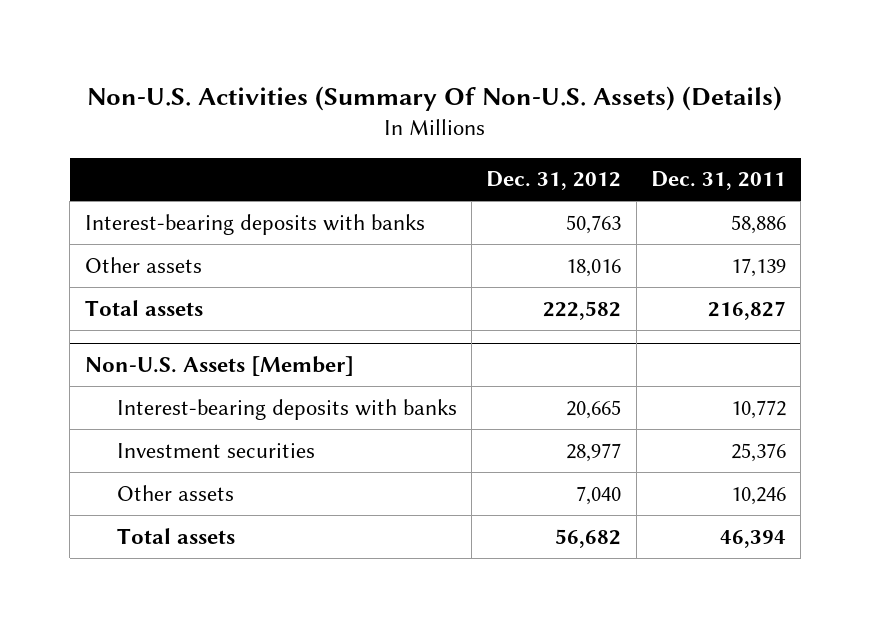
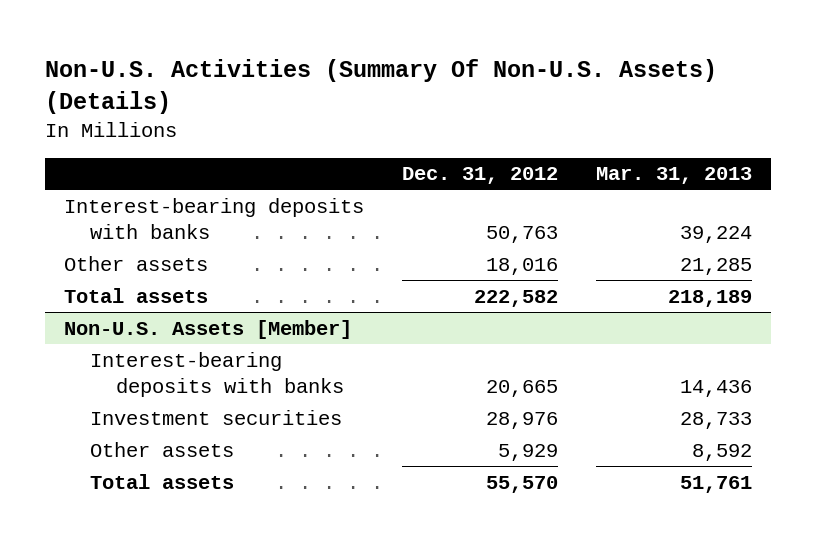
[650,171,786,191] Dec. 31, 2011 -> none
none -> [595,167,752,185] Mar. 31, 2013
[566,442,622,462] 28,977 -> [486,411,559,429] 28,976
[576,485,622,505] 7,040 -> [498,443,559,461] 5,929
[555,528,622,548] 56,682 -> [486,475,559,493] 55,570

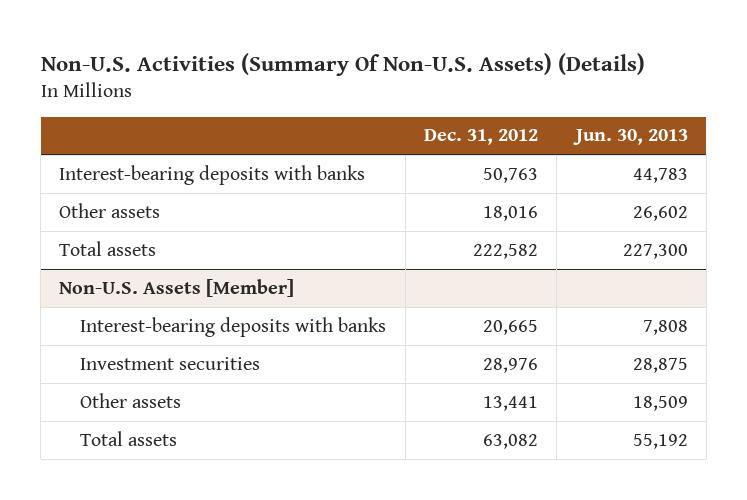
[595,167,752,185] Mar. 31, 2013 -> none
none -> [572,129,688,146] Jun. 30, 2013
[498,443,559,461] 5,929 -> [482,395,538,411] 13,441
[486,475,559,493] 55,570 -> [482,433,538,449] 63,082

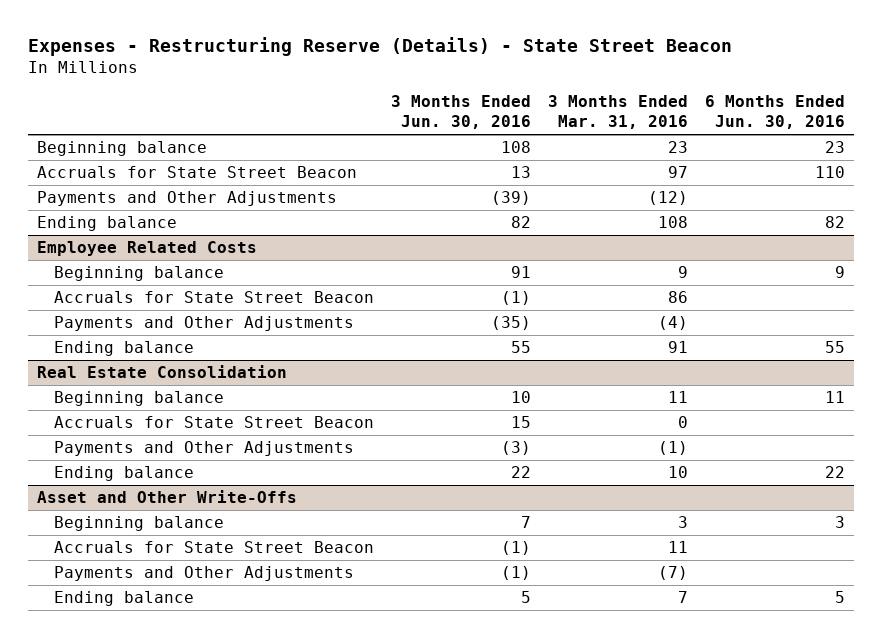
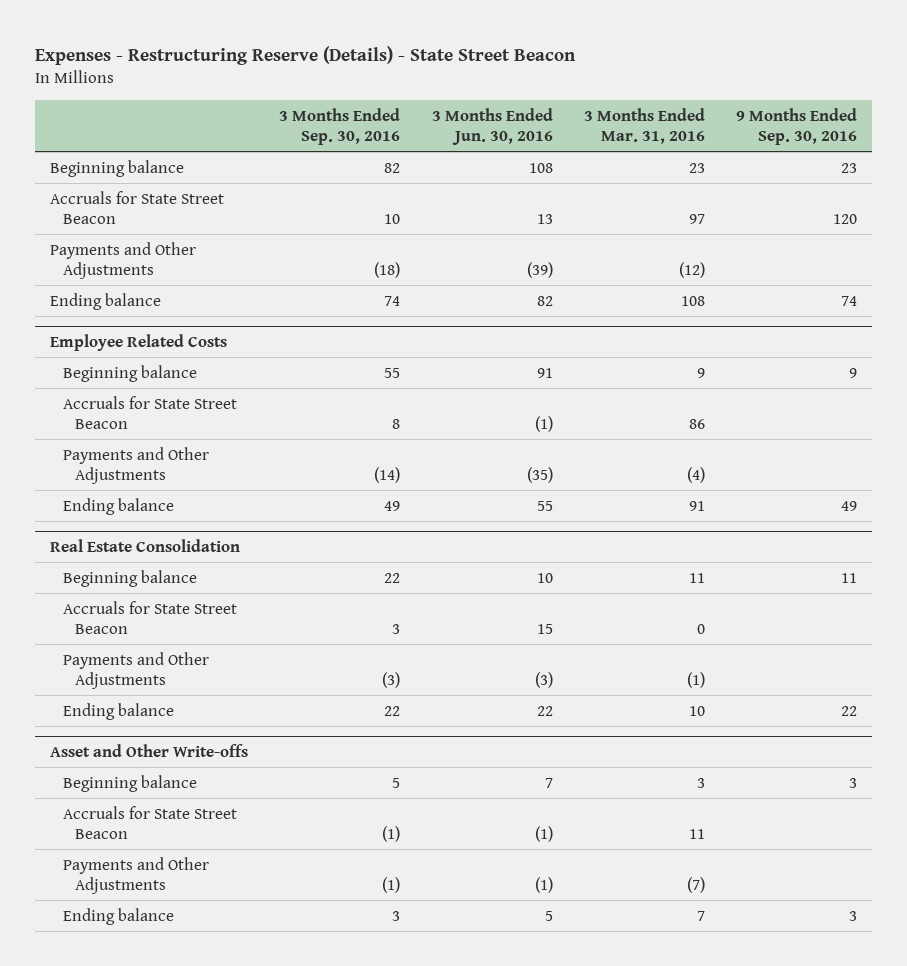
[705,95,846,130] 6 Months Ended Jun. 30, 2016 -> none
none -> [279,107,401,145] 3 Months Ended Sep. 30, 2016
none -> [735,107,857,145] 9 Months Ended Sep. 30, 2016
[36,490,297,504] Asset and Other Write-Offs -> [50,743,249,757] Asset and Other Write-offs

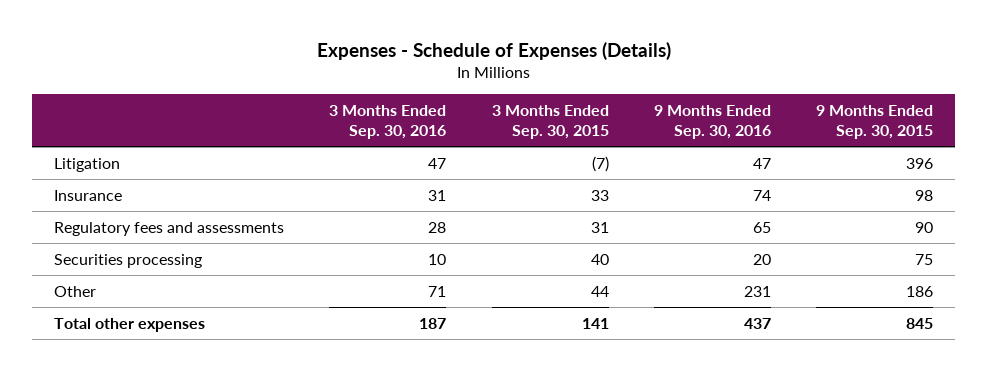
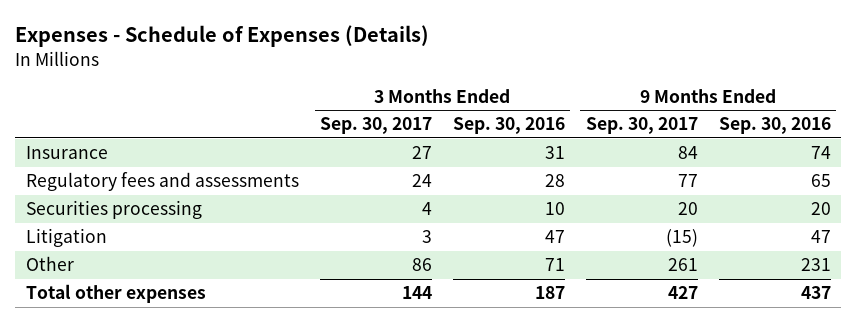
[491,104,609,139] 3 Months Ended Sep. 30, 2015 -> none
[815,104,933,139] 9 Months Ended Sep. 30, 2015 -> none
none -> [319,117,432,135] Sep. 30, 2017
none -> [585,117,698,135] Sep. 30, 2017
[54,157,121,172] Litigation -> [25,228,107,248] Litigation

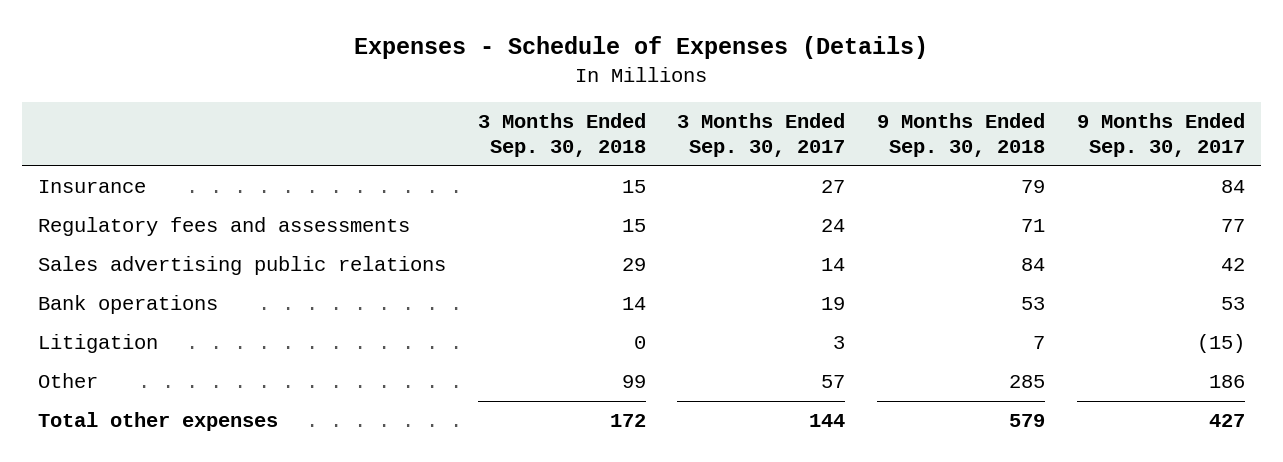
[452,117,565,135] Sep. 30, 2016 -> none
[718,117,831,135] Sep. 30, 2016 -> none
none -> [477,112,646,158] 3 Months Ended Sep. 30, 2018
none -> [877,112,1046,158] 9 Months Ended Sep. 30, 2018
[25,200,202,220] Securities processing -> none
none -> [37,256,446,276] Sales advertising public relations
none -> [37,295,218,315] Bank operations
[411,258,432,272] 86 -> [821,375,846,389] 57
[667,258,698,272] 261 -> [1208,375,1245,389] 186

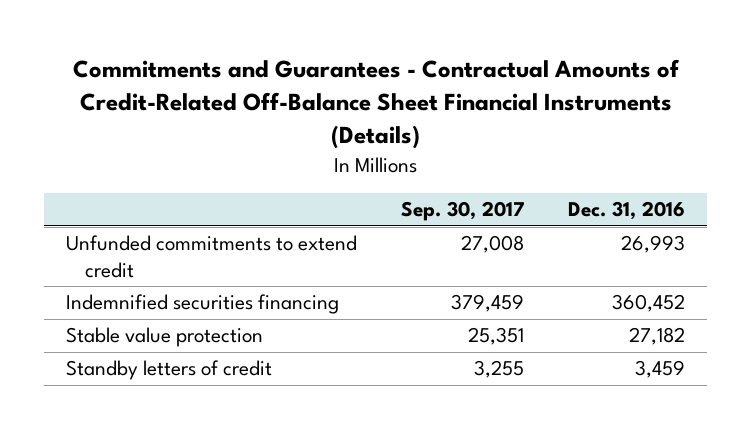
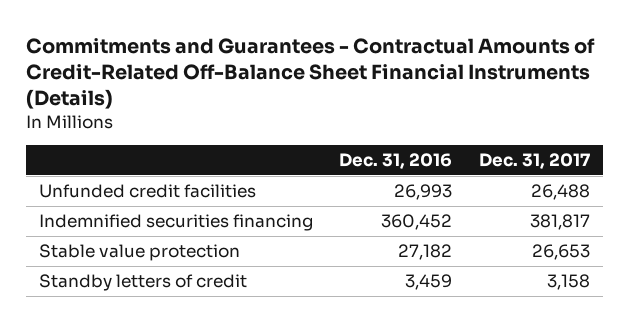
[401,201,525,222] Sep. 30, 2017 -> none
none -> [478,153,590,170] Dec. 31, 2017
[66,235,358,278] Unfunded commitments to extend credit -> [39,183,257,198] Unfunded credit facilities

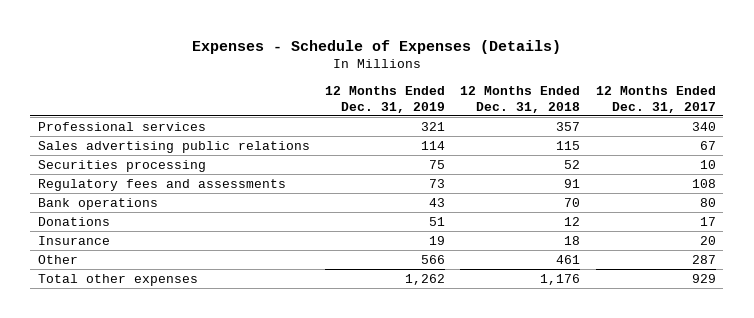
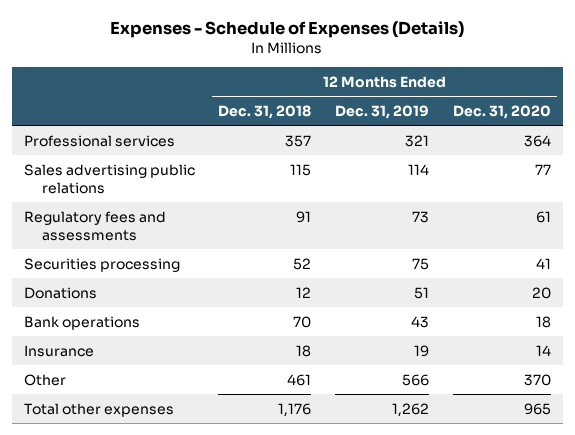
[595,86,716,113] 12 Months Ended Dec. 31, 2017 -> none
none -> [452,105,551,120] Dec. 31, 2020
[37,159,206,172] Securities processing -> [23,257,180,272] Securities processing
[37,197,158,210] Bank operations -> [23,315,140,330] Bank operations

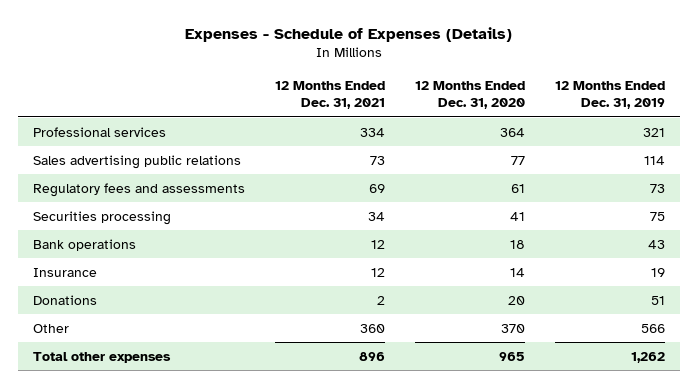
[218,105,312,120] Dec. 31, 2018 -> none
none -> [274,80,385,110] 12 Months Ended Dec. 31, 2021
[23,286,97,299] Donations -> [33,294,98,305] Donations

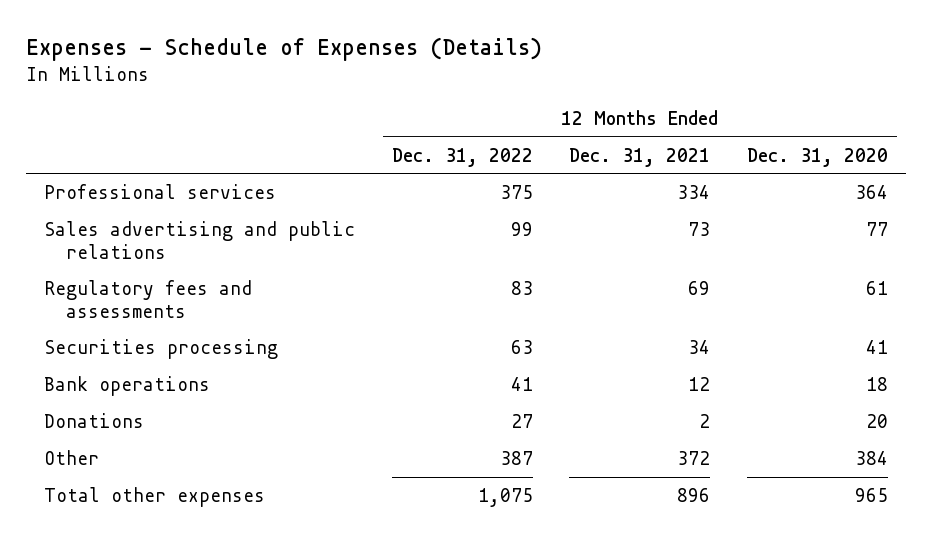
[554,80,665,110] 12 Months Ended Dec. 31, 2019 -> none
none -> [391,147,533,167] Dec. 31, 2022
[33,154,242,169] Sales advertising public relations -> [44,220,356,259] Sales advertising and public relations
[33,267,98,277] Insurance -> none
[359,323,385,333] 360 -> [677,450,711,465] 372
[500,323,525,333] 370 -> [855,450,889,465] 384

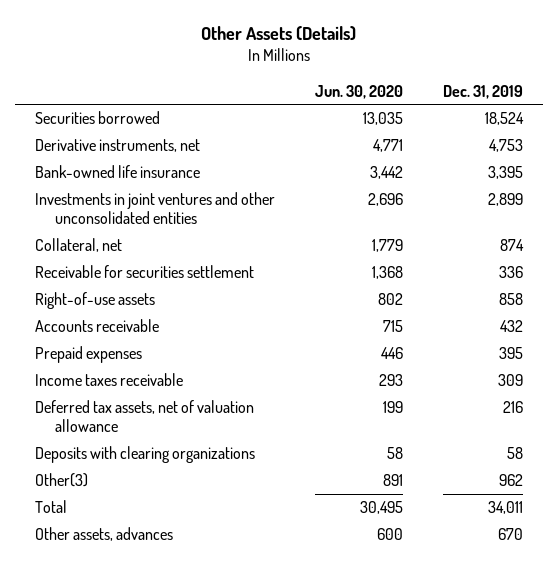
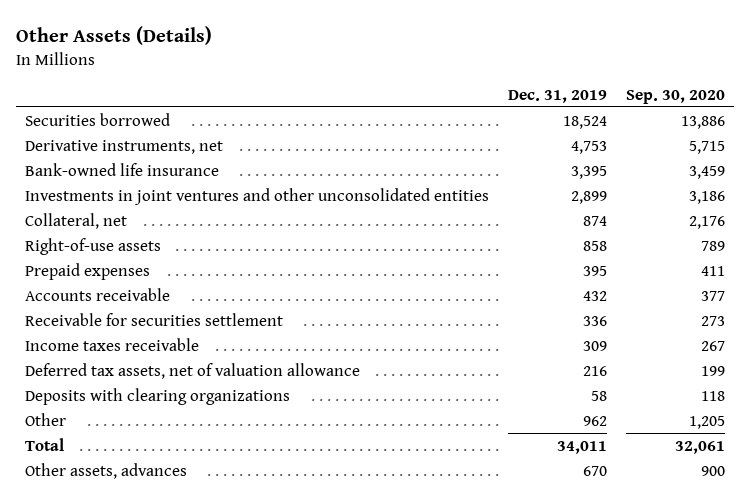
[314,84,403,99] Jun. 30, 2020 -> none
none -> [625,89,725,104] Sep. 30, 2020
[35,319,160,333] Accounts receivable -> [25,287,171,301] Accounts receivable
[35,265,255,279] Receivable for securities settlement -> [25,312,284,326] Receivable for securities settlement
[35,473,89,488] Other(3) -> [25,412,67,426] Other

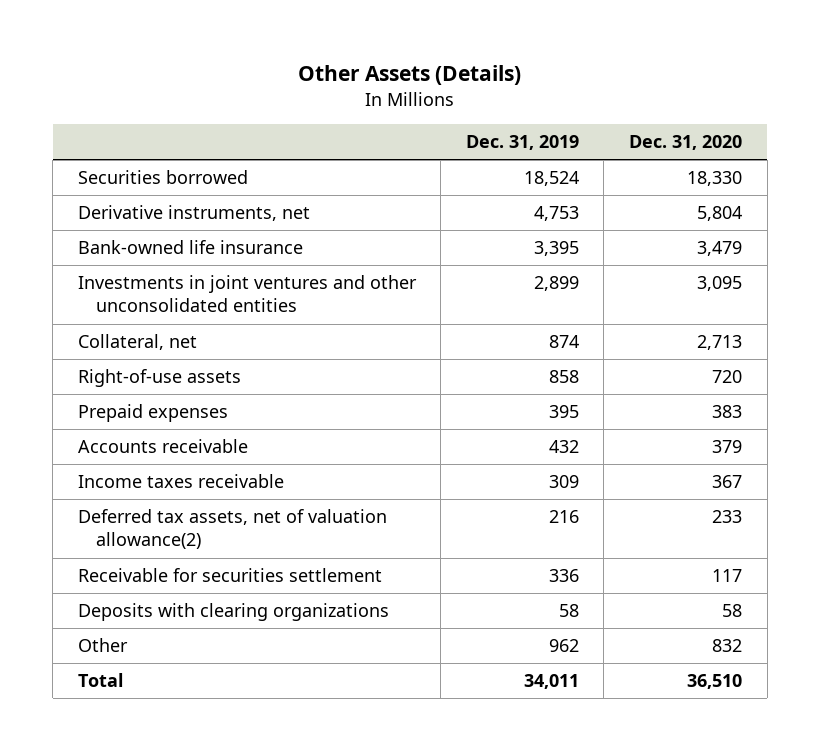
[625,89,725,104] Sep. 30, 2020 -> none
none -> [629,135,743,151] Dec. 31, 2020
[25,362,361,379] Deferred tax assets, net of valuation allowance -> [77,509,387,550] Deferred tax assets, net of valuation allowance(2)
[25,312,284,326] Receivable for securities settlement -> [77,568,382,583] Receivable for securities settlement
[25,462,188,479] Other assets, advances -> none

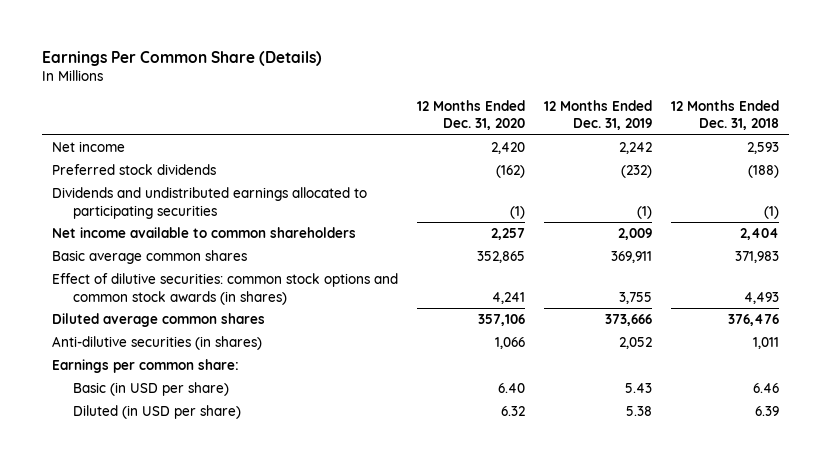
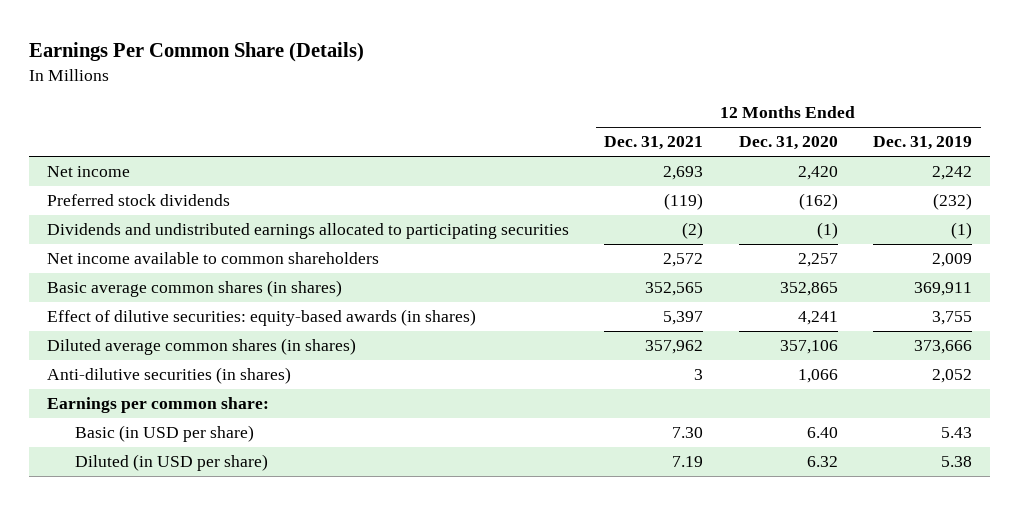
[671,99,780,131] 12 Months Ended Dec. 31, 2018 -> none
none -> [604,136,704,151] Dec. 31, 2021
[51,250,247,265] Basic average common shares -> [46,280,342,298] Basic average common shares (in shares)
[51,273,398,305] Effect of dilutive securities: common stock options and common stock awards (in shares) -> [46,309,476,327] Effect of dilutive securities: equity-based awards (in shares)
[51,313,265,328] Diluted average common shares -> [46,338,356,356] Diluted average common shares (in shares)

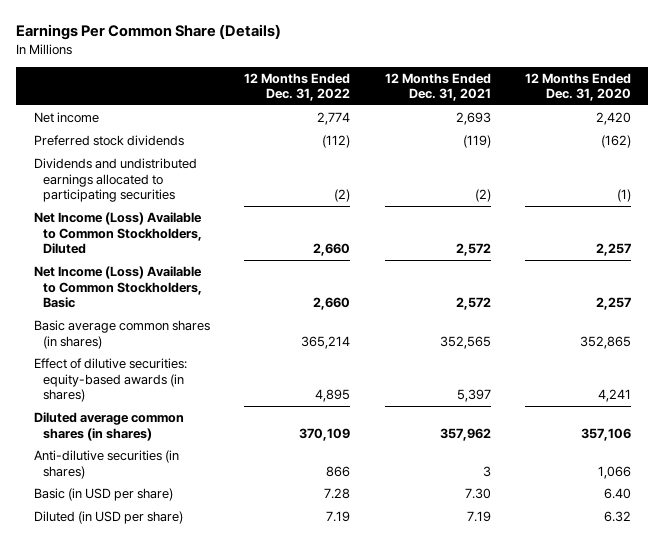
[873,136,973,151] Dec. 31, 2019 -> none
none -> [244,72,351,102] 12 Months Ended Dec. 31, 2022
none -> [33,211,203,255] Net Income (Loss) Available to Common Stockholders, Diluted
[46,252,379,265] Net income available to common shareholders -> [33,265,203,309] Net Income (Loss) Available to Common Stockholders, Basic
[46,397,269,414] Earnings per common share: -> none

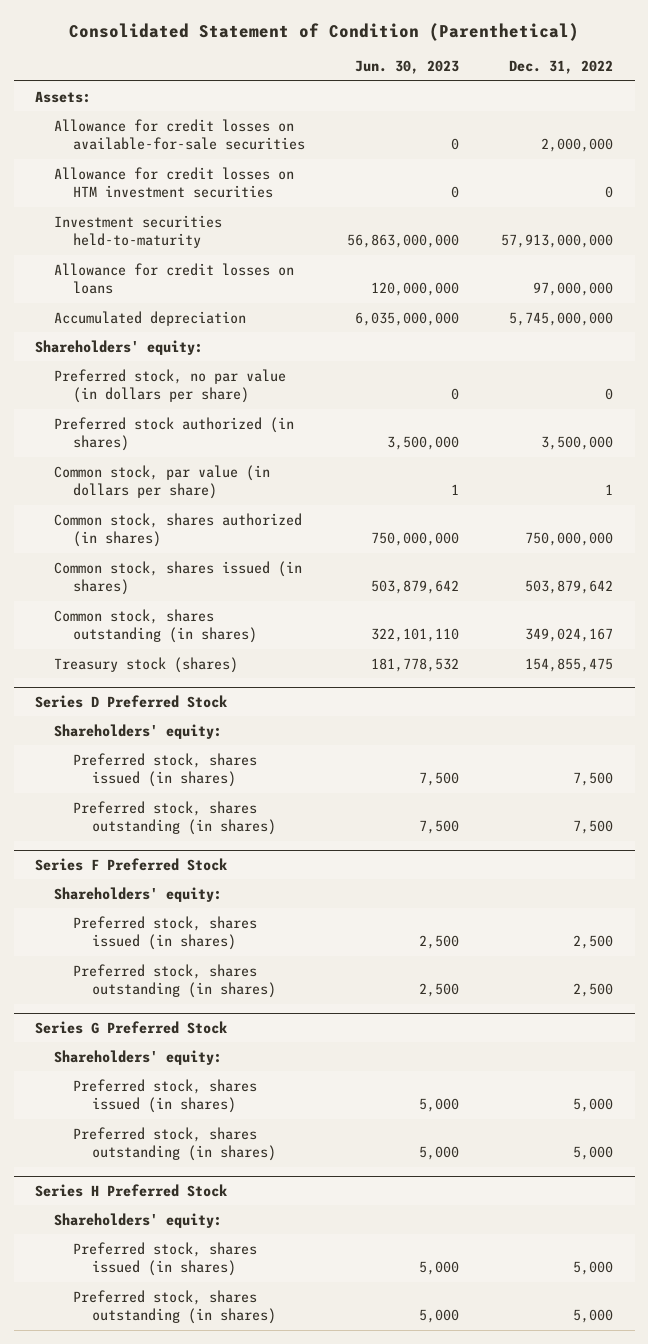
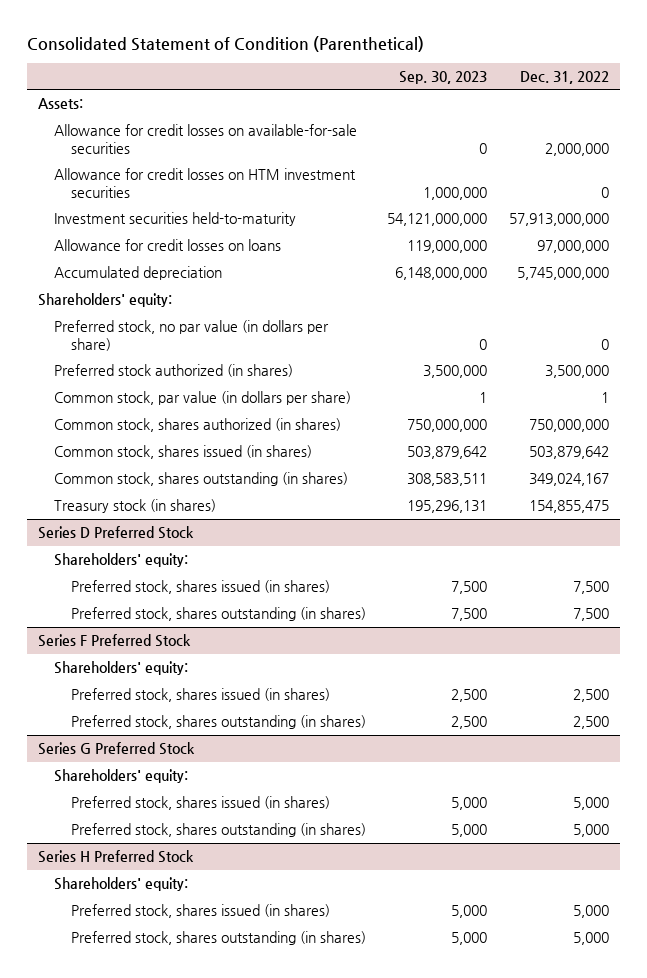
[355,60,460,75] Jun. 30, 2023 -> none
none -> [399,70,488,84] Sep. 30, 2023
[53,656,238,673] Treasury stock (shares) -> [54,499,217,514] Treasury stock (in shares)

